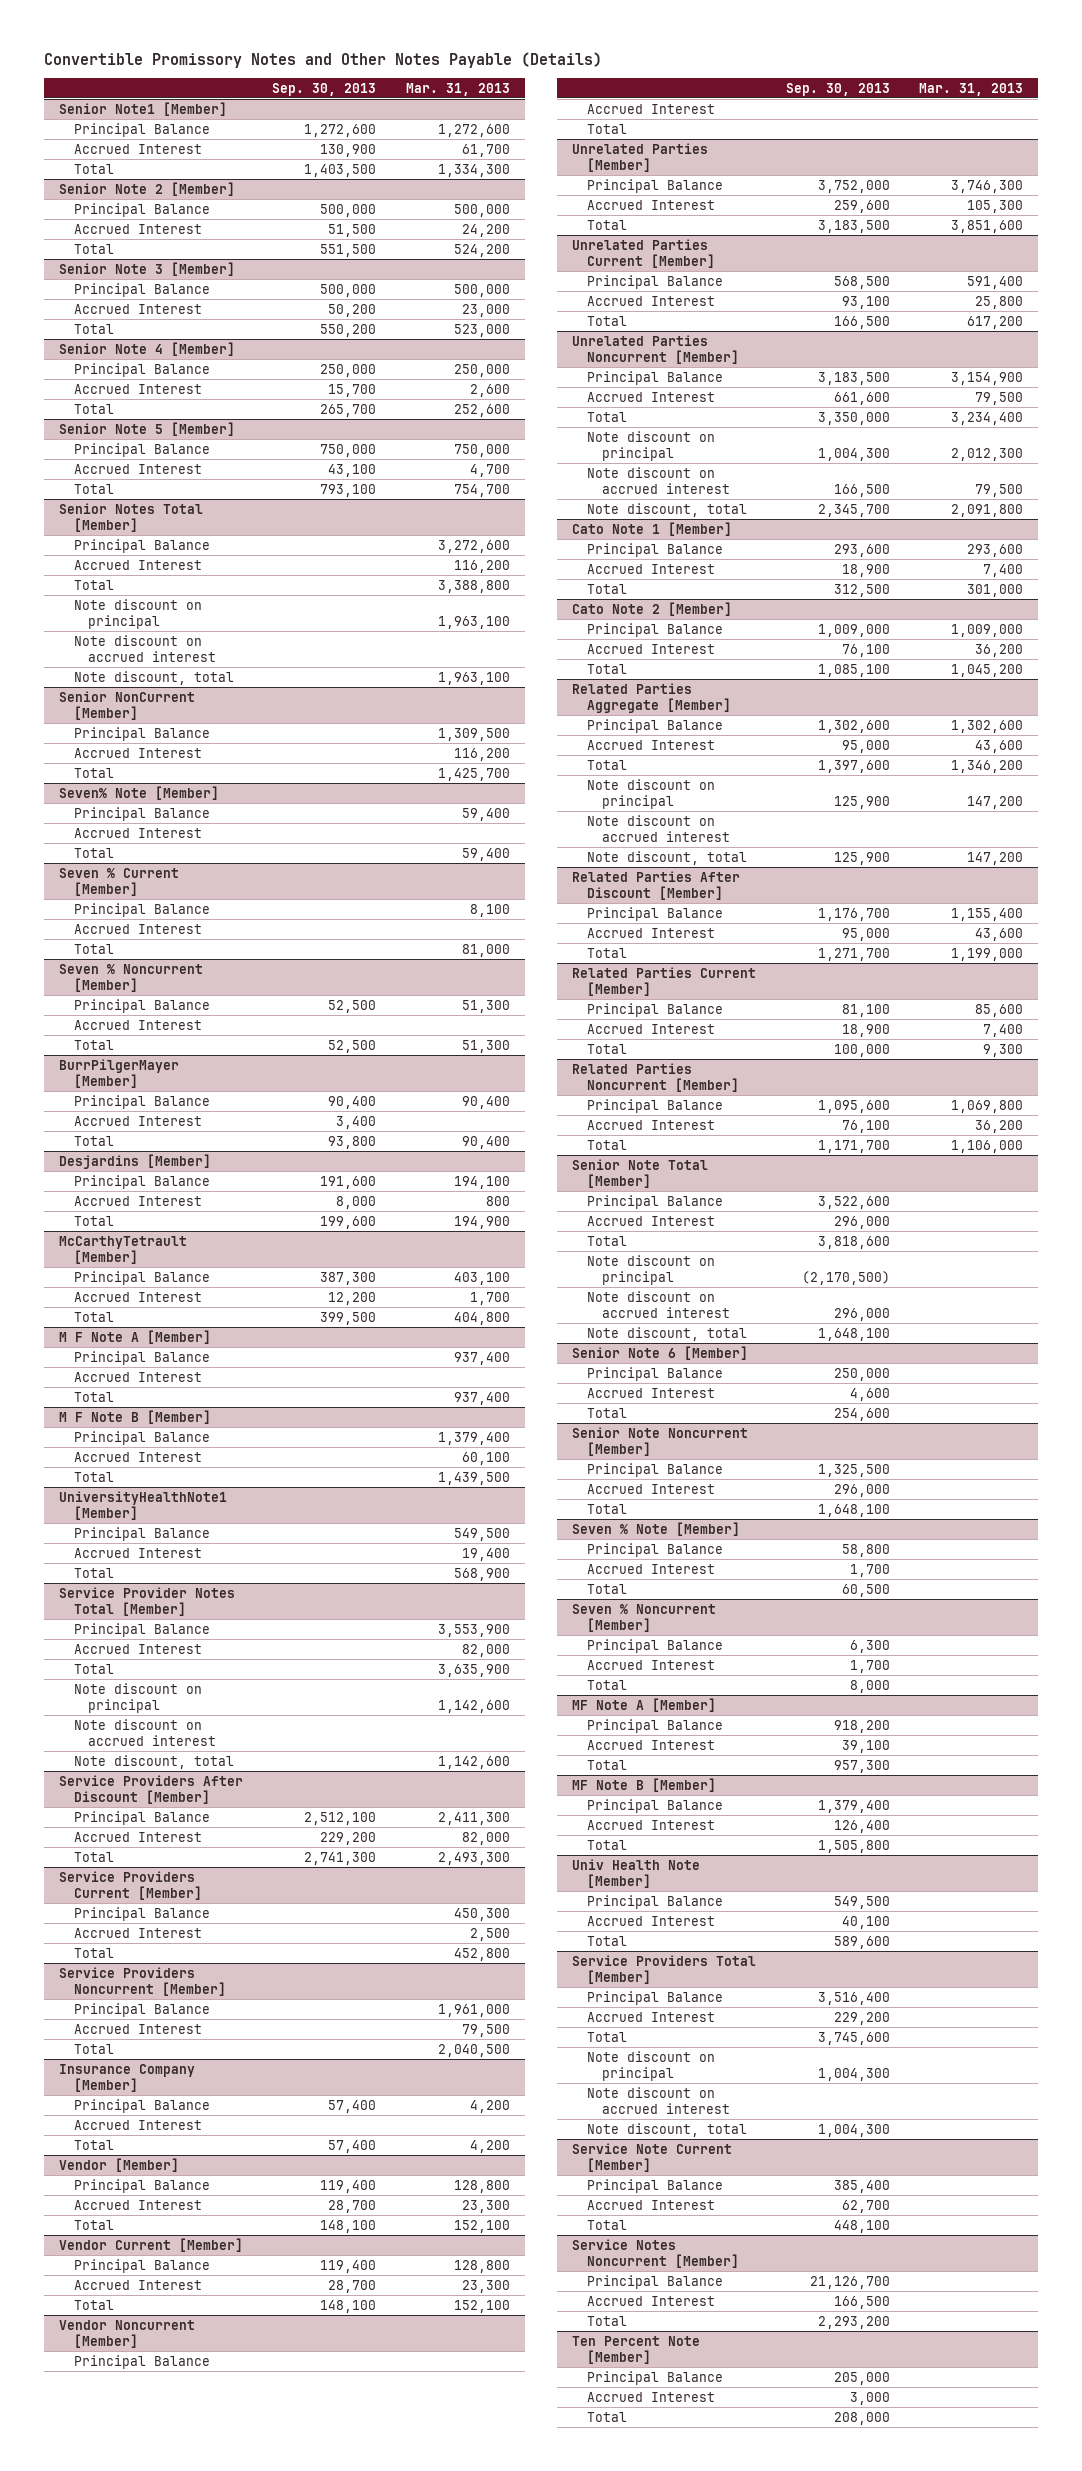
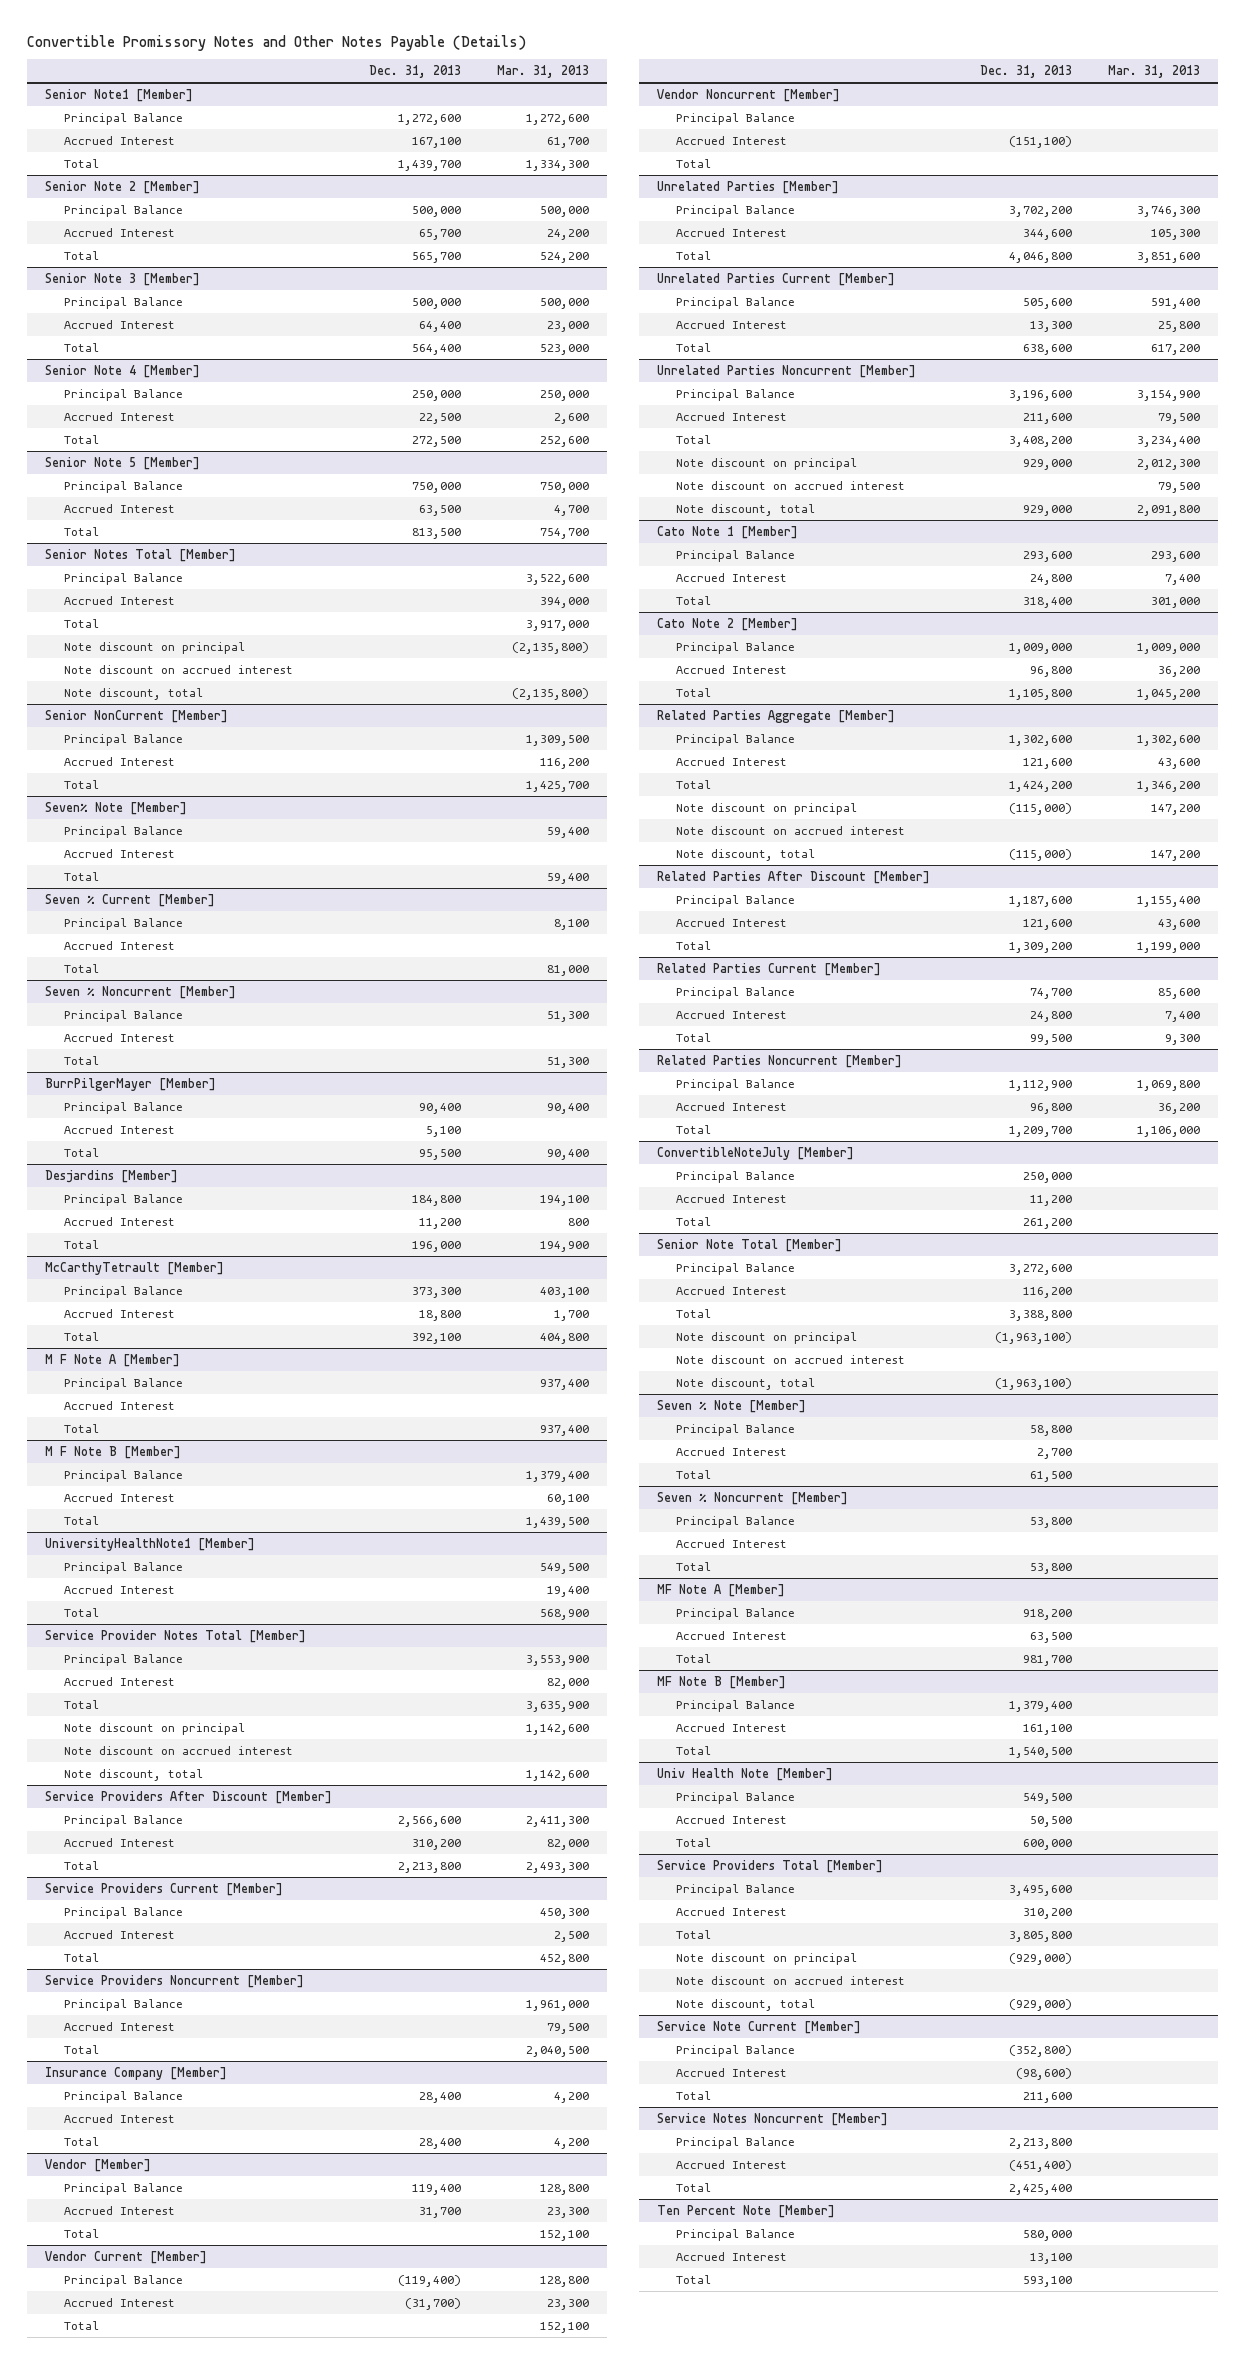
[272,82,377,96] Sep. 30, 2013 -> none
none -> [368,65,461,79] Dec. 31, 2013
[437,539,510,553] 3,272,600 -> [525,573,589,585] 3,522,600
[453,559,510,573] 116,200 -> [539,596,589,608] 394,000
[437,579,510,593] 3,388,800 -> [525,619,589,631] 3,917,000
[437,615,510,629] 1,963,100 -> [511,641,589,654] (2,135,800)
[437,671,510,685] 1,963,100 -> [511,687,589,700] (2,135,800)
none -> [656,1146,854,1160] ConvertibleNoteJuly [Member]
none -> [675,1170,795,1183] Principal Balance
none -> [675,1193,787,1203] Accrued Interest
none -> [675,1216,711,1226] Total
[572,1345,749,1360] Senior Note 6 [Member] -> none
[586,1366,723,1381] Principal Balance -> none
[586,1387,715,1398] Accrued Interest -> none
[586,1407,627,1418] Total -> none
[572,1426,749,1456] Senior Note Noncurrent [Member] -> none
[586,1462,723,1477] Principal Balance -> none
[586,1483,715,1494] Accrued Interest -> none
[586,1503,627,1514] Total -> none

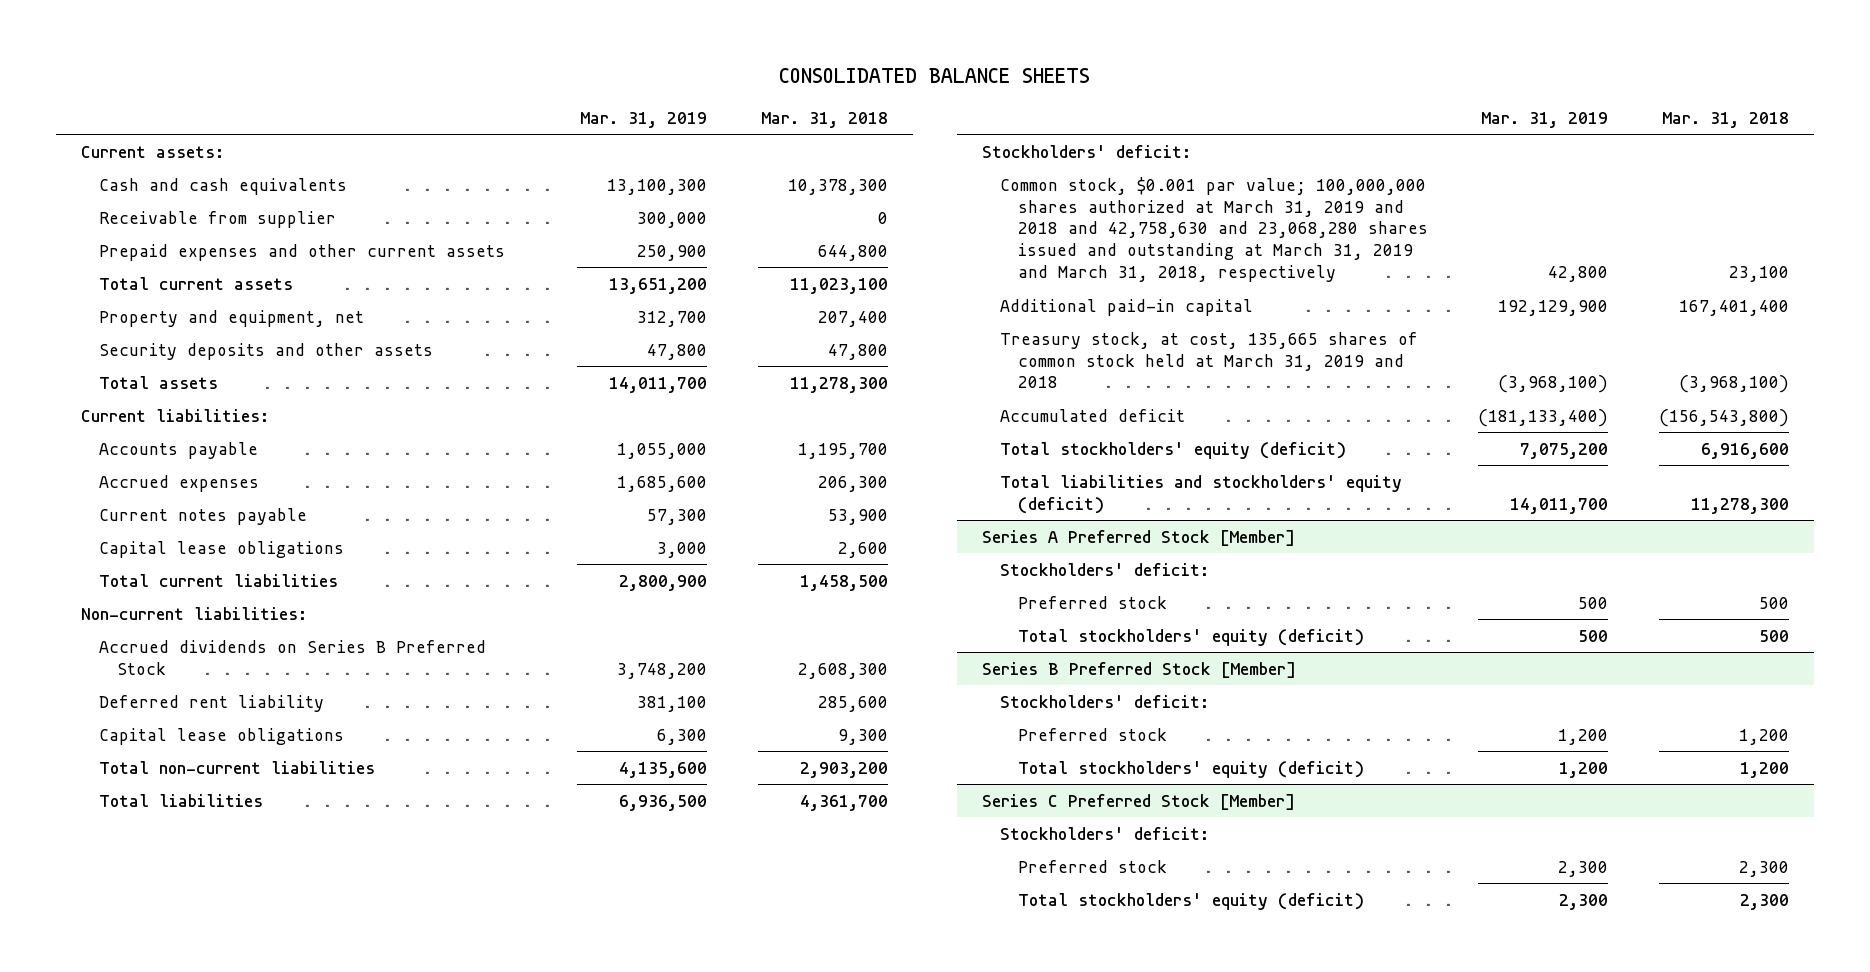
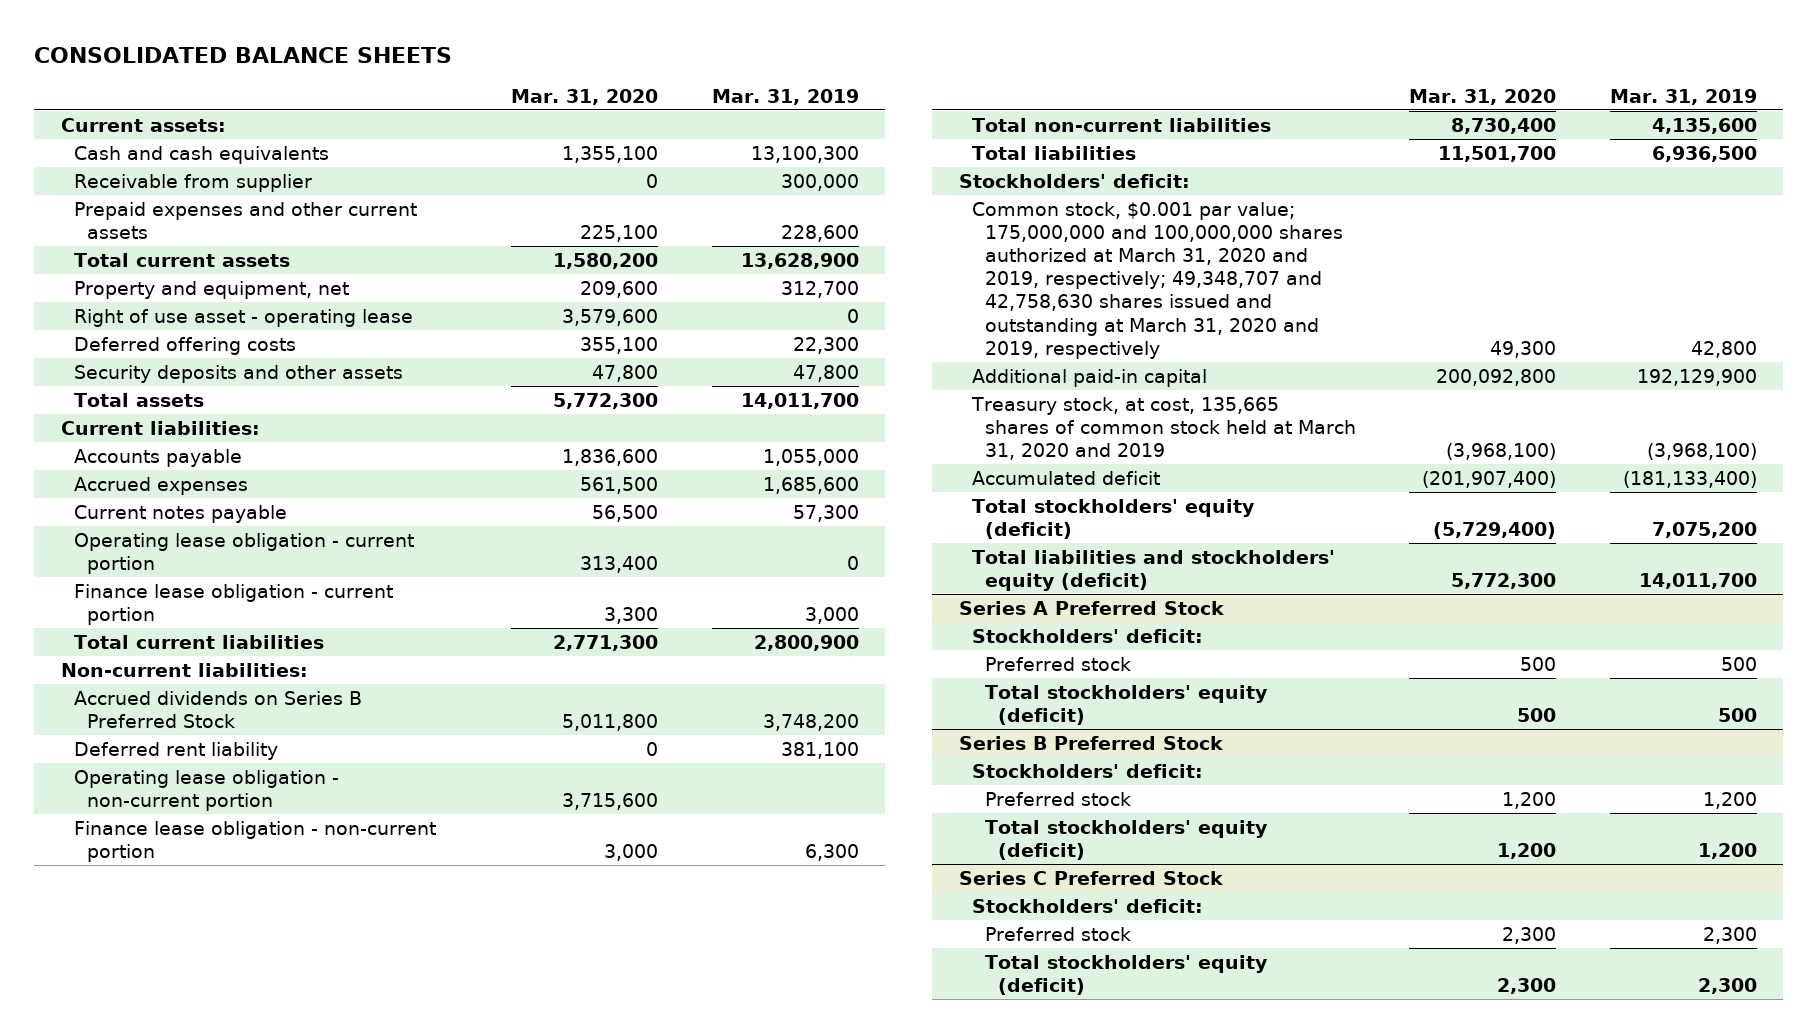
[760,111,888,128] Mar. 31, 2018 -> none
none -> [511,88,659,105] Mar. 31, 2020
[637,244,708,261] 250,900 -> [780,224,859,242] 228,600
[609,277,708,294] 13,651,200 -> [740,252,859,269] 13,628,900
none -> [73,308,413,327] Right of use asset - operating lease
none -> [73,336,296,355] Deferred offering costs
[98,540,344,558] Capital lease obligations -> none
none -> [73,532,414,574] Operating lease obligation - current portion
none -> [73,583,393,625] Finance lease obligation - current portion
[98,727,344,745] Capital lease obligations -> none
none -> [73,769,339,811] Operating lease obligation - non-current portion
none -> [73,820,436,862] Finance lease obligation - non-current portion
[999,176,1428,283] Common stock, $0.001 par value; 100,000,000 shares authorized at March 31, 2019 and 2018 and 42,758,630 and 23,068,280 shares issued and outstanding at March 31, 2019 and March 31, 2018, respectively -> [972,201,1344,359] Common stock, $0.001 par value; 175,000,000 and 100,000,000 shares authorized at March 31, 2020 and 2019, respectively; 49,348,707 and 42,758,630 shares issued and outstanding at March 31, 2020 and 2019, respectively
[999,331,1418,389] Treasury stock, at cost, 135,665 shares of common stock held at March 31, 2019 and 2018 -> [971,396,1357,461] Treasury stock, at cost, 135,665 shares of common stock held at March 31, 2020 and 2019
[982,529,1296,546] Series A Preferred Stock [Member] -> [958,600,1224,615] Series A Preferred Stock
[982,661,1297,678] Series B Preferred Stock [Member] -> [958,735,1223,750] Series B Preferred Stock
[982,793,1296,810] Series C Preferred Stock [Member] -> [958,870,1223,885] Series C Preferred Stock

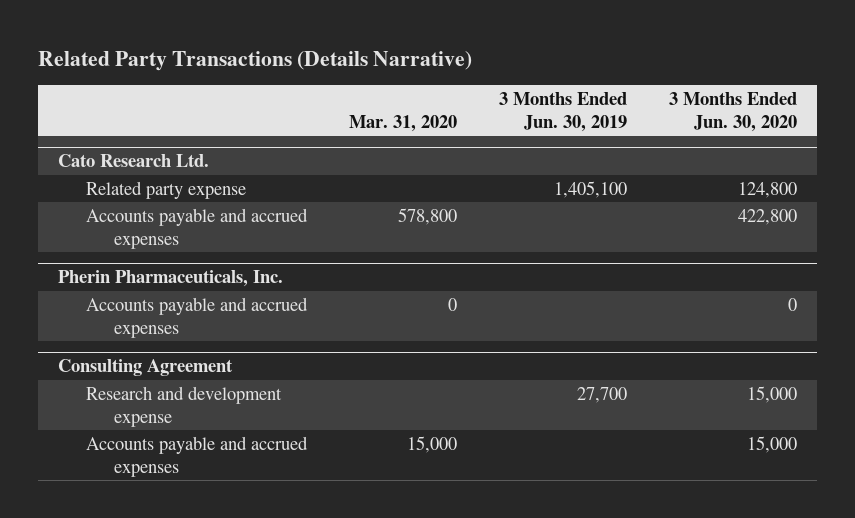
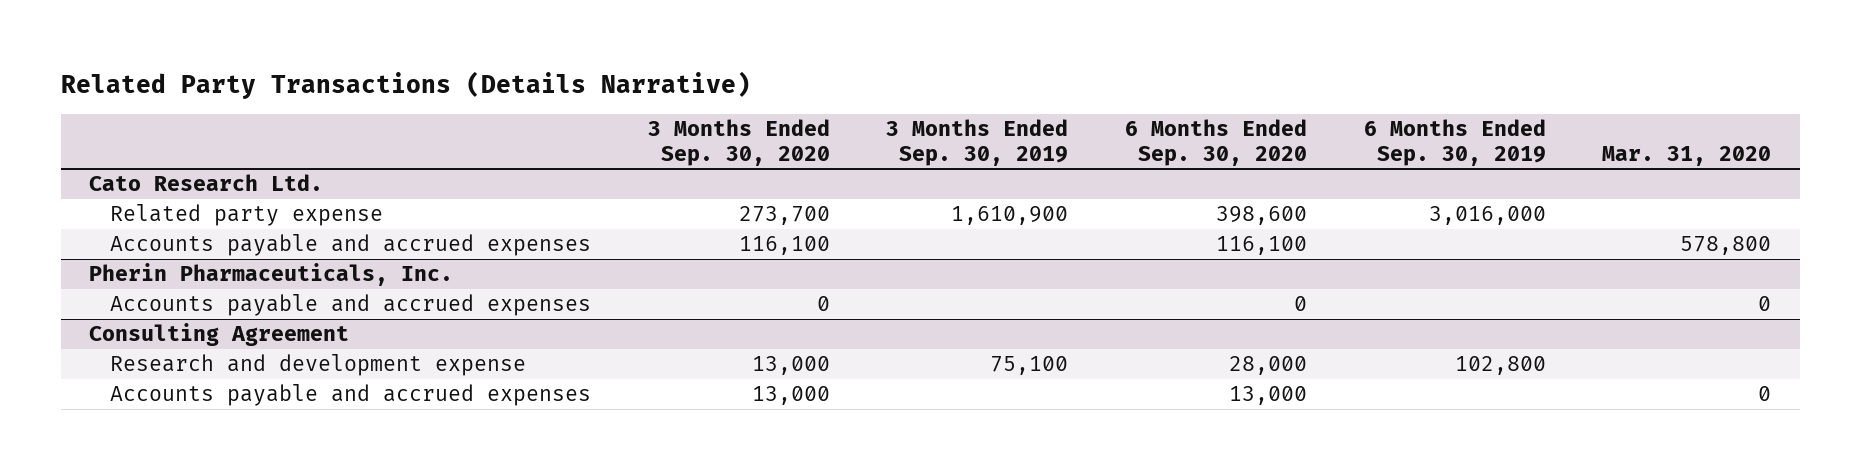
[498,91,627,132] 3 Months Ended Jun. 30, 2019 -> none
[668,91,797,132] 3 Months Ended Jun. 30, 2020 -> none
none -> [647,119,830,166] 3 Months Ended Sep. 30, 2020
none -> [886,119,1069,166] 3 Months Ended Sep. 30, 2019
none -> [1125,119,1308,166] 6 Months Ended Sep. 30, 2020
none -> [1363,119,1546,166] 6 Months Ended Sep. 30, 2019
[406,435,457,453] 15,000 -> [1758,386,1772,402] 0

